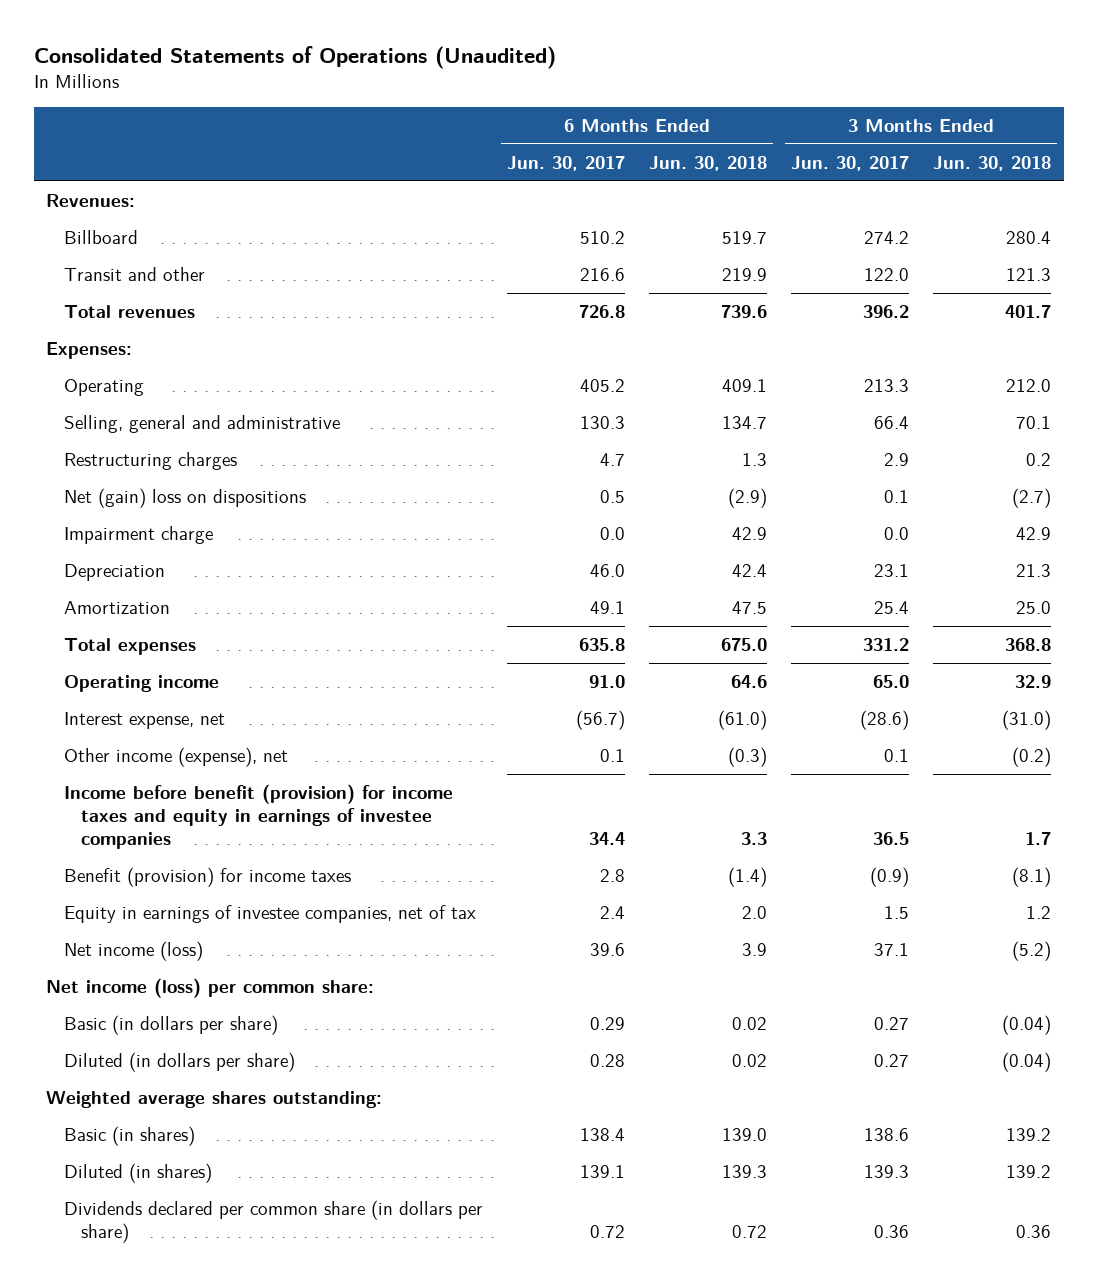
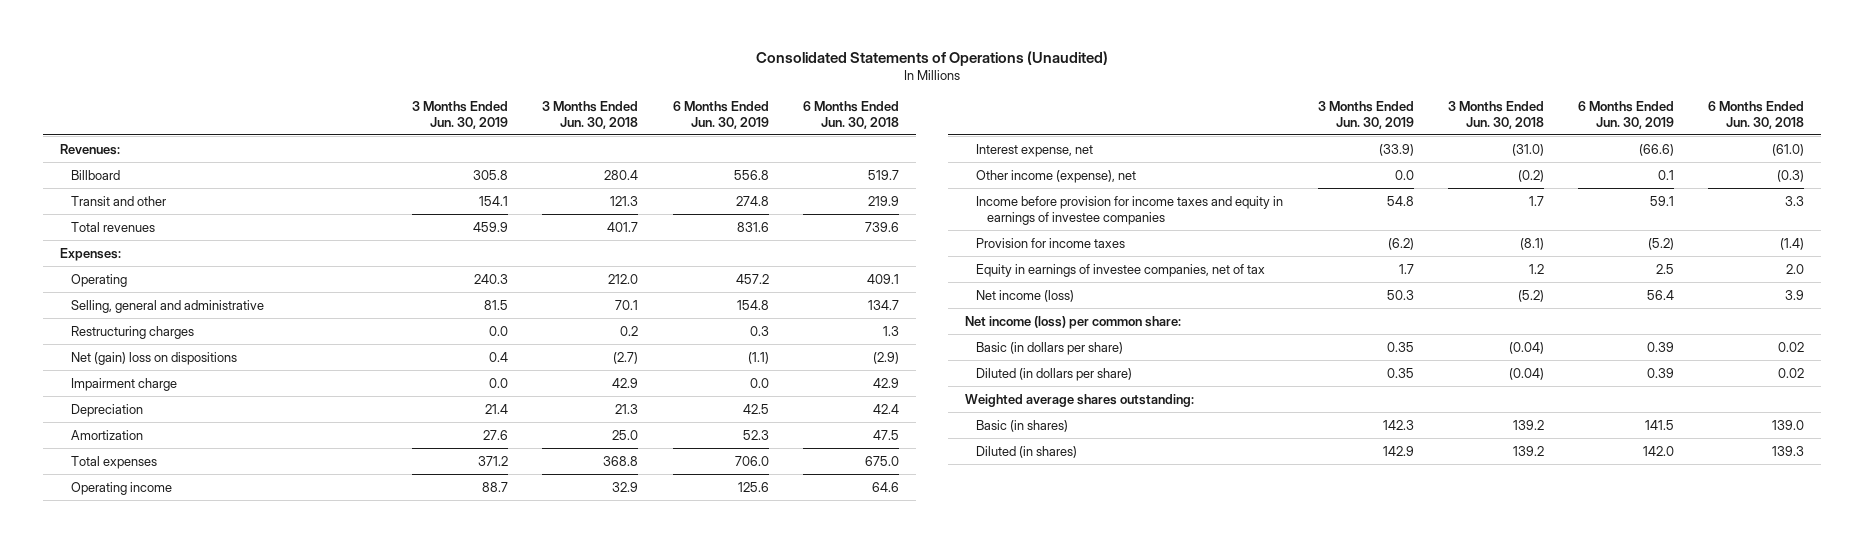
[506,155,625,171] Jun. 30, 2017 -> none
[791,155,910,171] Jun. 30, 2017 -> none
none -> [412,100,509,129] 3 Months Ended Jun. 30, 2019
none -> [672,100,769,129] 6 Months Ended Jun. 30, 2019
[63,783,453,850] Income before benefit (provision) for income taxes and equity in earnings of investee companies -> [976,195,1284,225] Income before provision for income taxes and equity in earnings of investee companies
[63,866,351,887] Benefit (provision) for income taxes -> [976,237,1126,248] Provision for income taxes
[63,1199,483,1243] Dividends declared per common share (in dollars per share) -> none

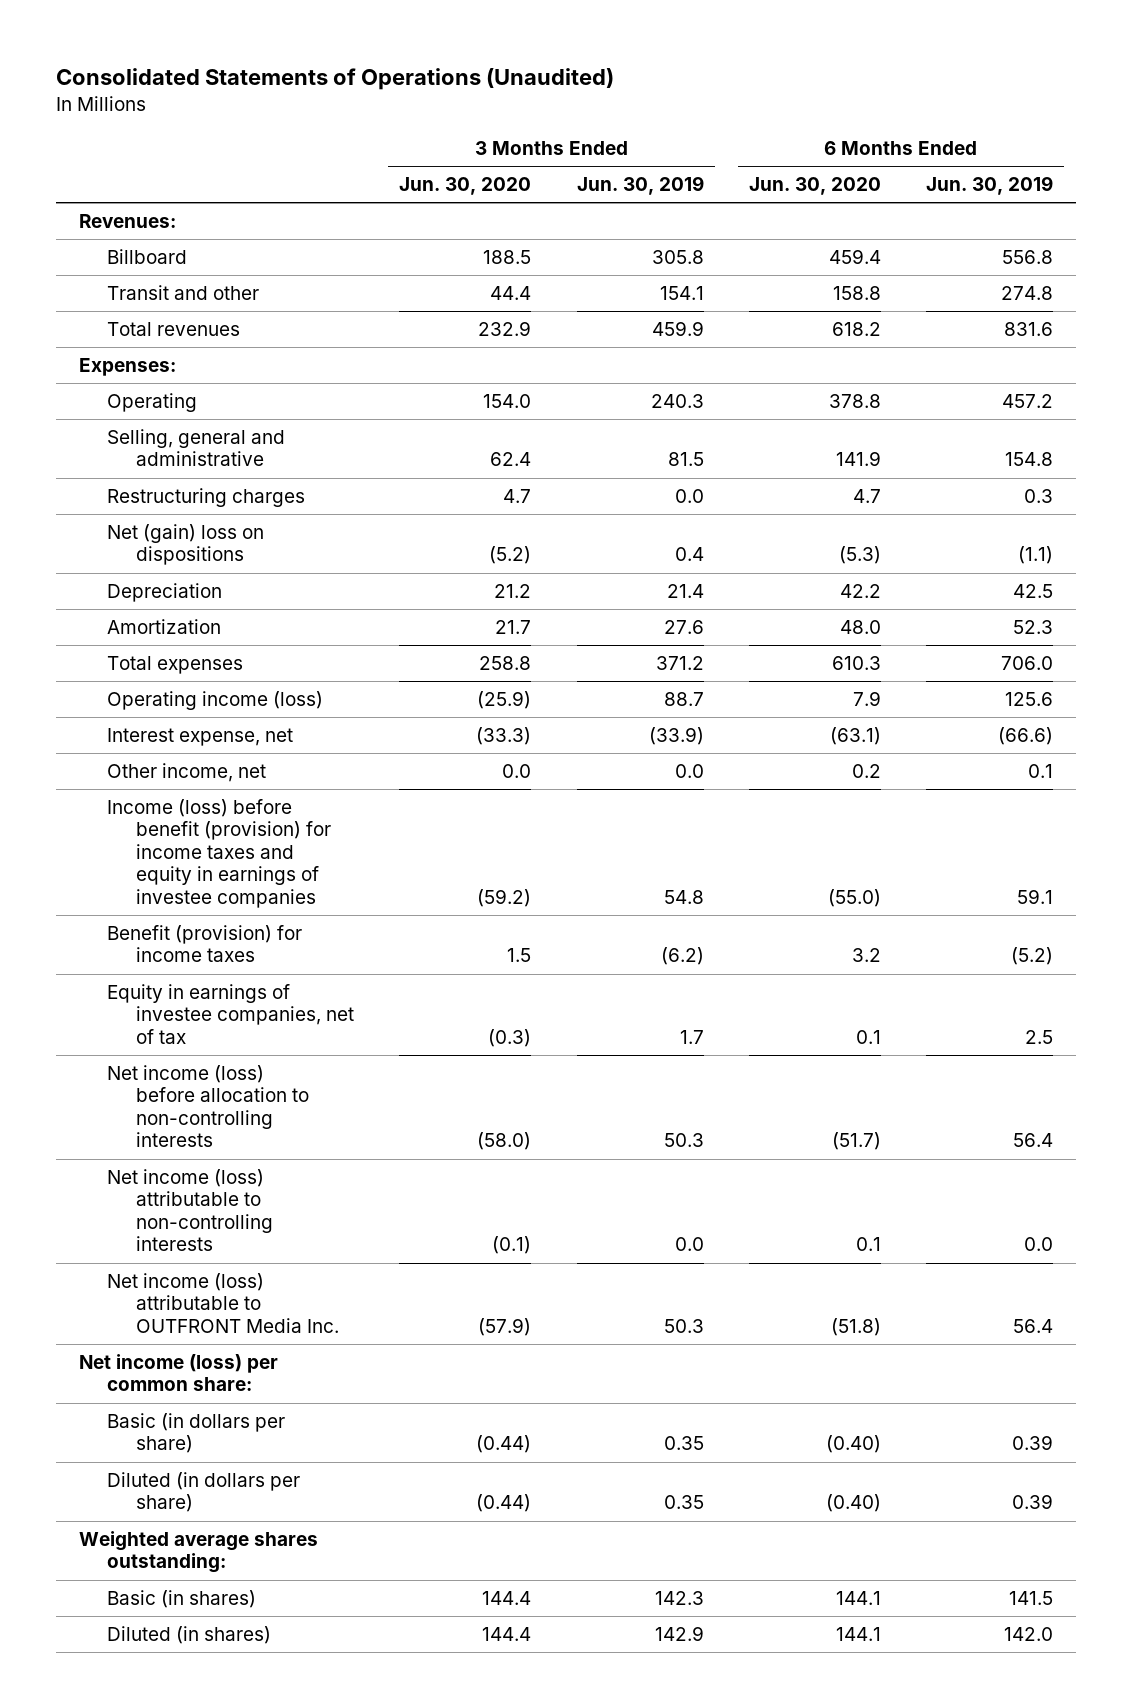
[542,100,639,129] 3 Months Ended Jun. 30, 2018 -> none
[802,100,899,129] 6 Months Ended Jun. 30, 2018 -> none
none -> [399,177,532,196] Jun. 30, 2020
none -> [748,177,881,196] Jun. 30, 2020
[70,377,177,391] Impairment charge -> none
[70,481,172,495] Operating income -> [107,691,324,711] Operating income (loss)
[976,169,1137,183] Other income (expense), net -> [107,763,267,783] Other income, net
[976,195,1284,225] Income before provision for income taxes and equity in earnings of investee companies -> [107,799,332,908] Income (loss) before benefit (provision) for income taxes and equity in earnings of investee companies
[976,237,1126,248] Provision for income taxes -> [107,925,303,963] Benefit (provision) for income taxes
none -> [107,1065,310,1148] Net income (loss) before allocation to non-controlling interests
none -> [107,1169,274,1252] Net income (loss) attributable to non-controlling interests
[976,289,1075,302] Net income (loss) -> [107,1273,340,1333] Net income (loss) attributable to OUTFRONT Media Inc.

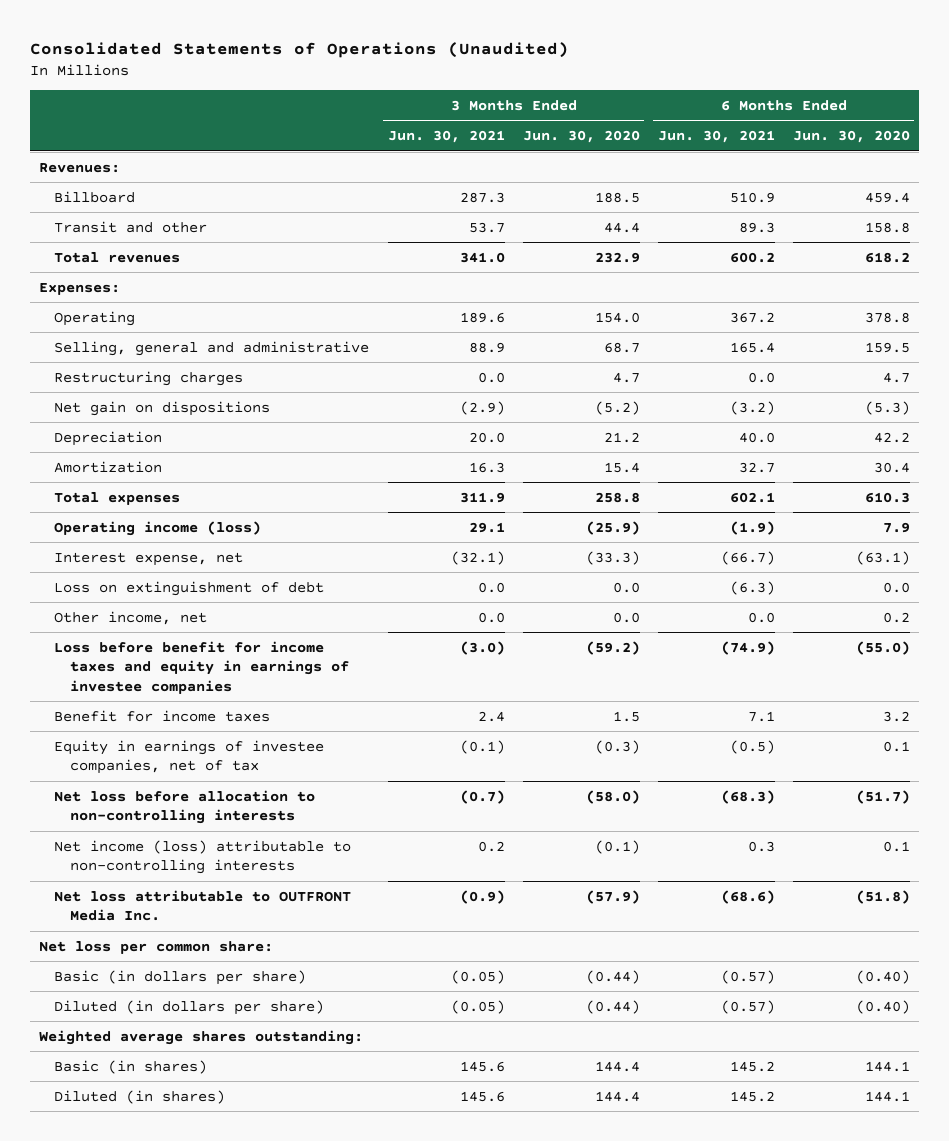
[576,176,704,196] Jun. 30, 2019 -> none
[926,176,1054,196] Jun. 30, 2019 -> none
none -> [387,129,505,143] Jun. 30, 2021
none -> [657,129,775,143] Jun. 30, 2021
[490,452,532,467] 62.4 -> [603,341,640,353] 68.7
[835,451,881,467] 141.9 -> [864,341,910,353] 159.5
[107,524,265,566] Net (gain) loss on dispositions -> [54,400,271,416] Net gain on dispositions
[495,620,532,635] 21.7 -> [603,461,640,473] 15.4
[839,620,881,635] 48.0 -> [873,461,910,473] 30.4
none -> [54,580,325,596] Loss on extinguishment of debt
[107,799,332,908] Income (loss) before benefit (provision) for income taxes and equity in earnings of investee companies -> [54,640,349,694] Loss before benefit for income taxes and equity in earnings of investee companies
[107,925,303,963] Benefit (provision) for income taxes -> [54,709,271,722] Benefit for income taxes
[107,1065,310,1148] Net income (loss) before allocation to non-controlling interests -> [54,789,316,825] Net loss before allocation to non-controlling interests
[107,1273,340,1333] Net income (loss) attributable to OUTFRONT Media Inc. -> [54,889,352,922] Net loss attributable to OUTFRONT Media Inc.
[78,1354,278,1392] Net income (loss) per common share: -> [39,940,274,954] Net loss per common share:

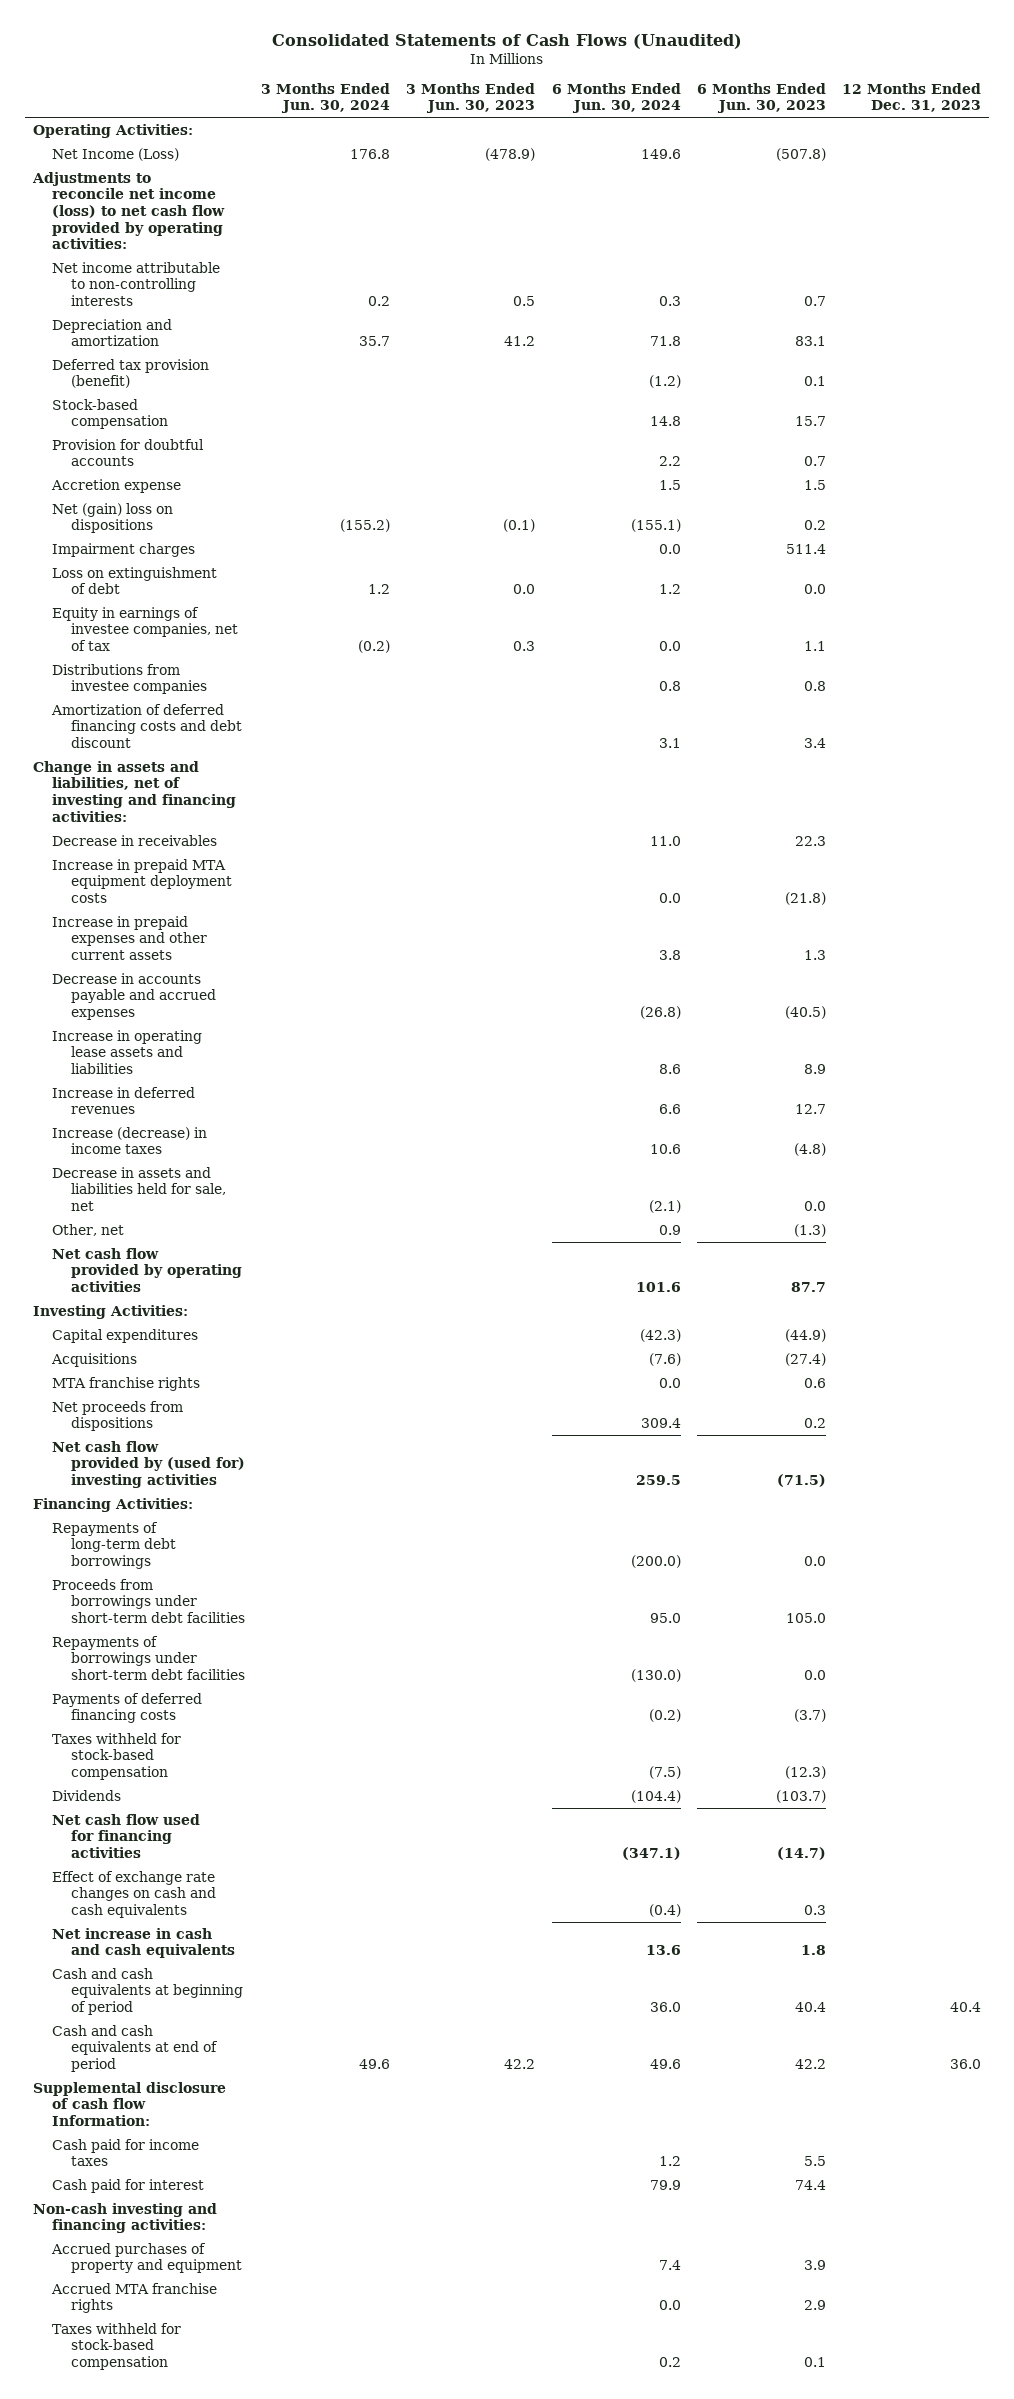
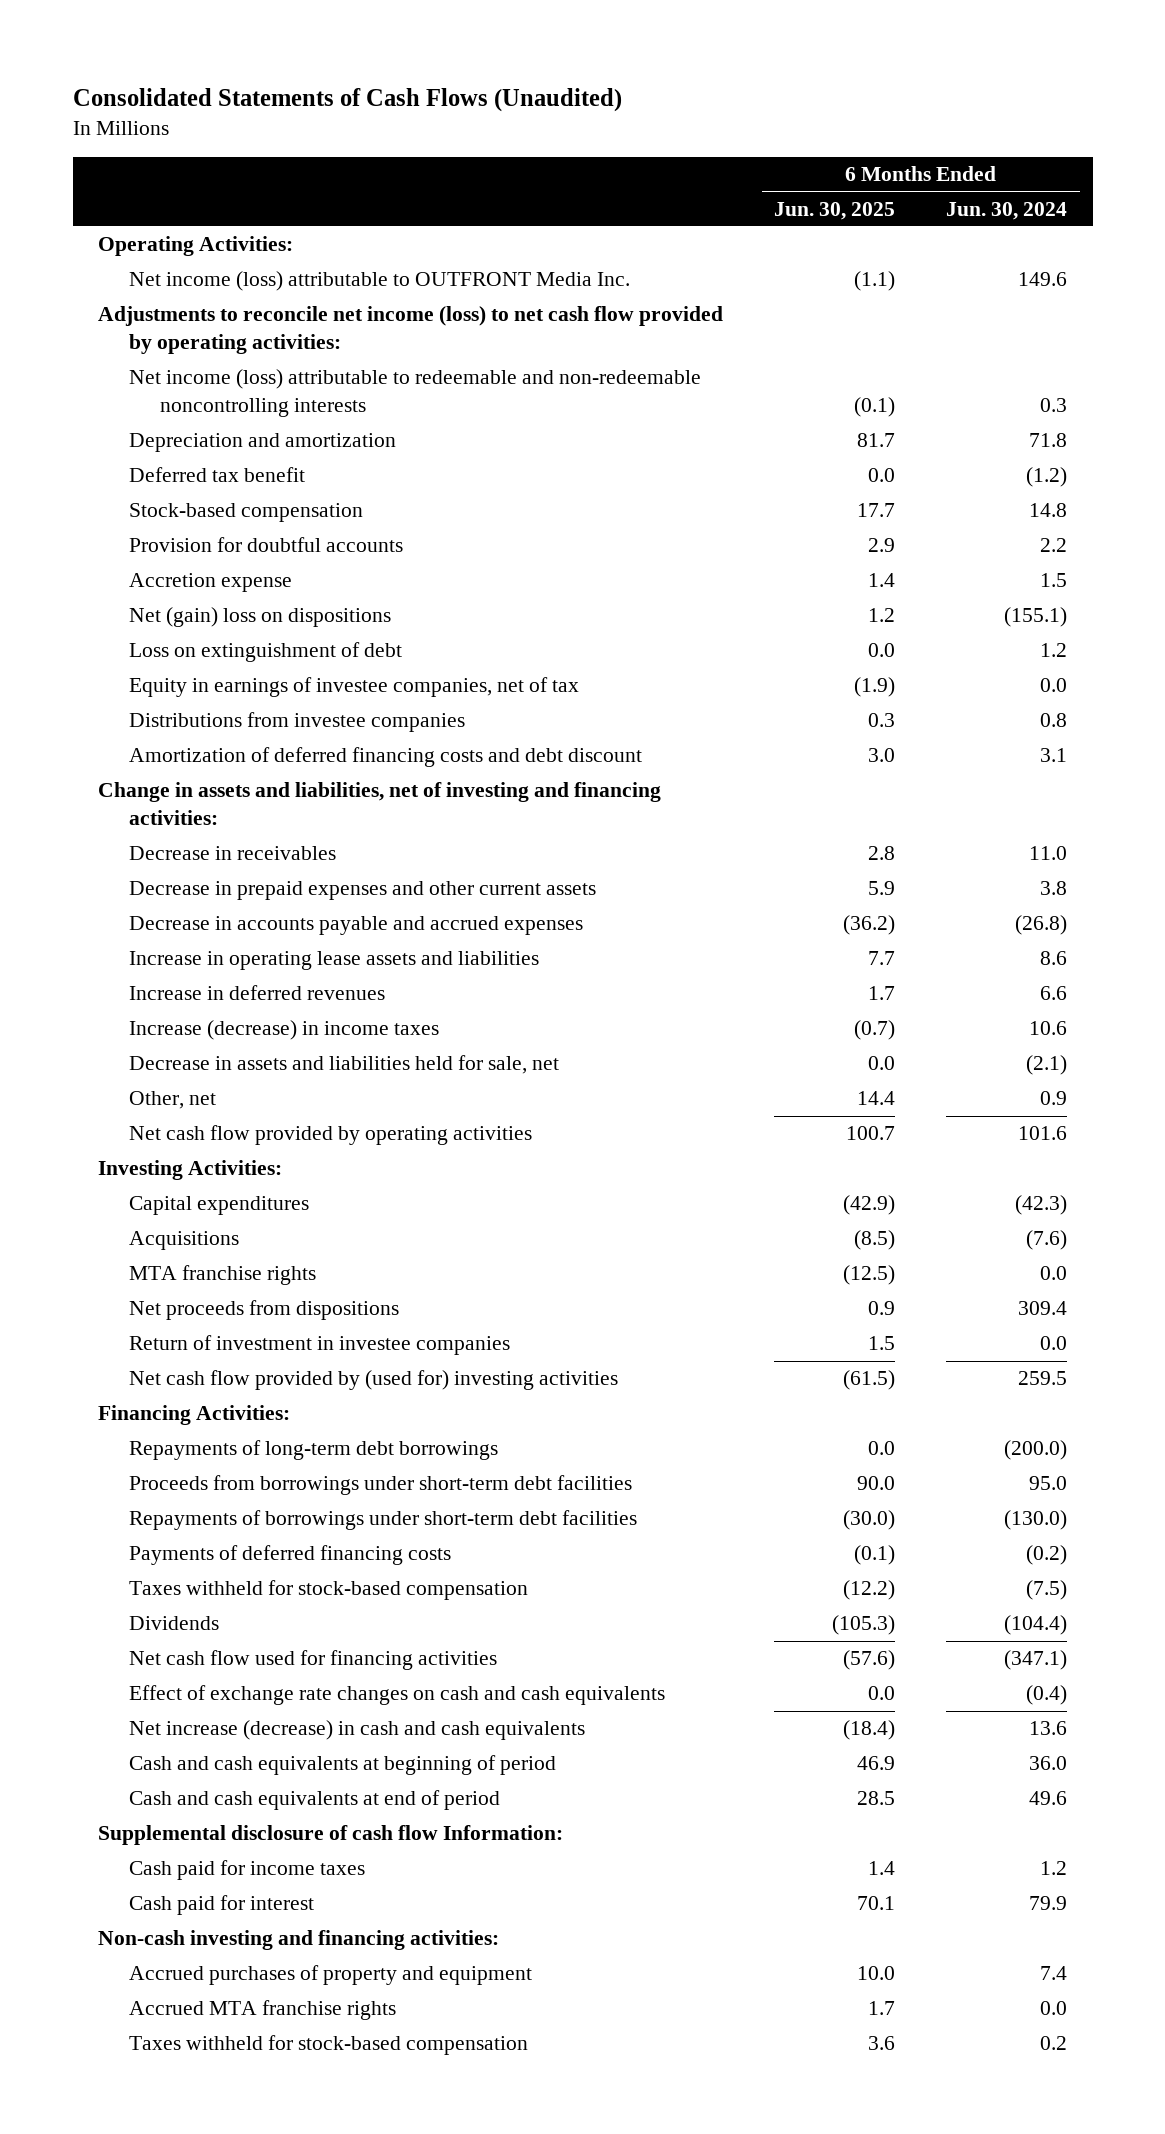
[261,82,391,114] 3 Months Ended Jun. 30, 2024 -> none
[406,82,536,114] 3 Months Ended Jun. 30, 2023 -> none
[696,82,826,114] 6 Months Ended Jun. 30, 2023 -> none
[841,82,981,113] 12 Months Ended Dec. 31, 2023 -> none
none -> [774,201,896,220] Jun. 30, 2025
[52,147,180,161] Net Income (Loss) -> [128,271,630,292] Net income (loss) attributable to OUTFRONT Media Inc.
[52,261,221,307] Net income attributable to non-controlling interests -> [128,369,701,418] Net income (loss) attributable to redeemable and non-redeemable noncontrolling interests
[52,358,210,389] Deferred tax provision (benefit) -> [128,467,305,483] Deferred tax benefit
[52,542,196,557] Impairment charges -> none
[52,858,233,904] Increase in prepaid MTA equipment deployment costs -> none
[52,915,208,961] Increase in prepaid expenses and other current assets -> [128,881,596,901] Decrease in prepaid expenses and other current assets
none -> [128,1335,510,1356] Return of investment in investee companies
[52,1927,236,1959] Net increase in cash and cash equivalents -> [128,1720,585,1741] Net increase (decrease) in cash and cash equivalents

